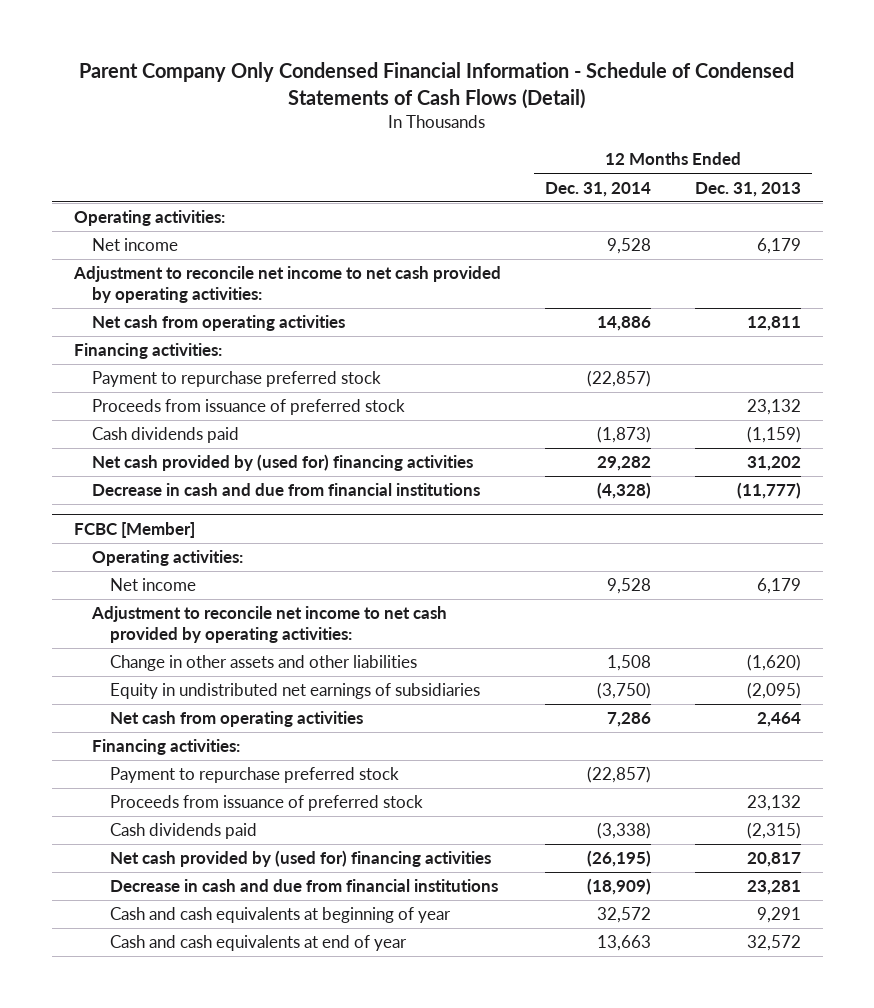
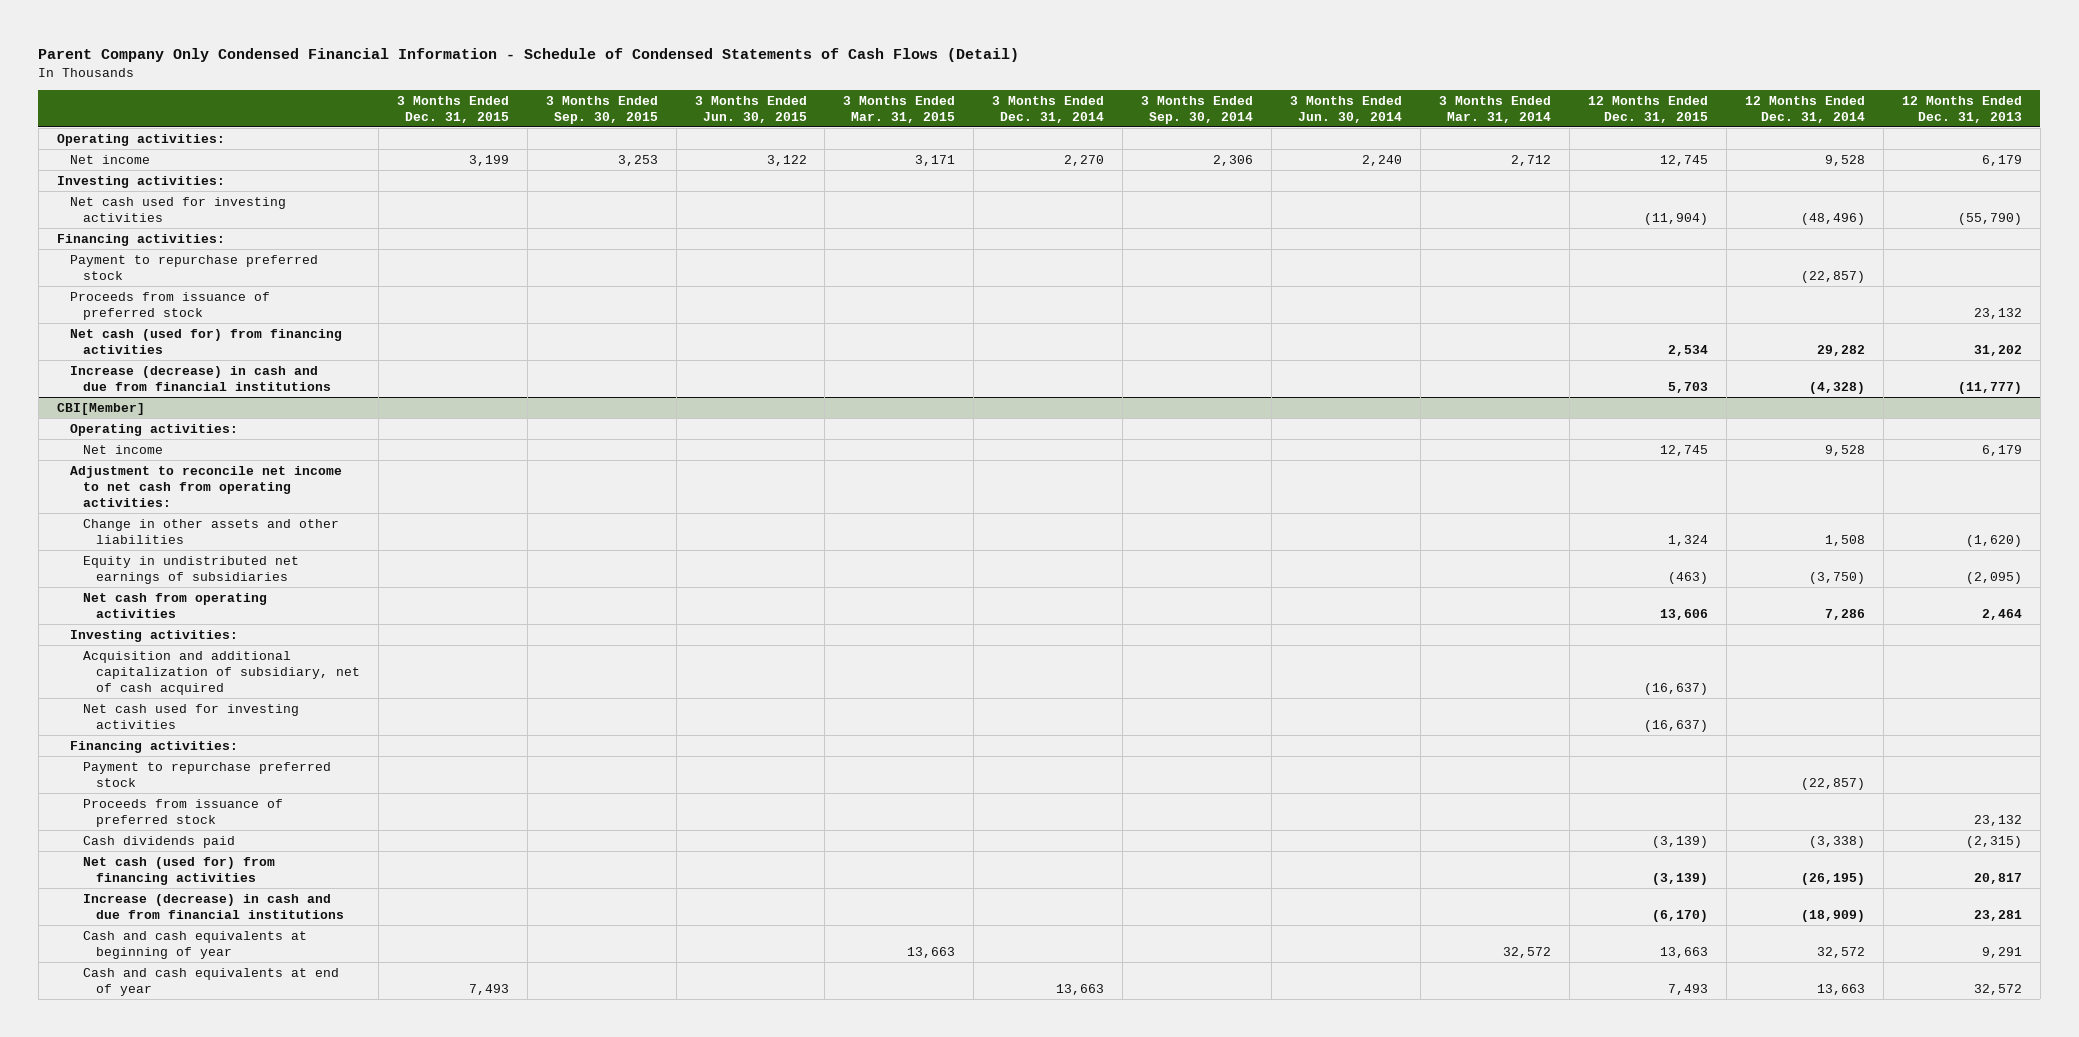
none -> [396,95,509,123] 3 Months Ended Dec. 31, 2015
none -> [545,95,658,124] 3 Months Ended Sep. 30, 2015
none -> [694,95,807,123] 3 Months Ended Jun. 30, 2015
none -> [843,95,956,123] 3 Months Ended Mar. 31, 2015
none -> [992,95,1105,123] 3 Months Ended Dec. 31, 2014
none -> [1141,95,1254,124] 3 Months Ended Sep. 30, 2014
none -> [1290,95,1403,123] 3 Months Ended Jun. 30, 2014
none -> [1439,95,1552,123] 3 Months Ended Mar. 31, 2014
none -> [1588,95,1709,123] 12 Months Ended Dec. 31, 2015
[72,266,501,304] Adjustment to reconcile net income to net cash provided by operating activities: -> none
[91,315,345,332] Net cash from operating activities -> none
none -> [56,175,225,188] Investing activities:
none -> [69,196,286,222] Net cash used for investing activities
[91,427,239,444] Cash dividends paid -> none
[91,454,473,472] Net cash provided by (used for) financing activities -> [69,328,342,354] Net cash (used for) from financing activities
[91,483,480,497] Decrease in cash and due from financial institutions -> [69,365,331,391] Increase (decrease) in cash and due from financial institutions
[73,521,195,538] FCBC [Member] -> [56,402,145,415] CBI[Member]
[90,606,447,644] Adjustment to reconcile net income to net cash provided by operating activities: -> [69,465,342,507] Adjustment to reconcile net income to net cash from operating activities:
none -> [69,629,238,642] Investing activities:
none -> [82,650,360,695] Acquisition and additional capitalization of subsidiary, net of cash acquired
none -> [82,703,299,729] Net cash used for investing activities
[109,850,491,868] Net cash provided by (used for) financing activities -> [82,856,275,885] Net cash (used for) from financing activities
[109,879,498,893] Decrease in cash and due from financial institutions -> [82,893,344,919] Increase (decrease) in cash and due from financial institutions

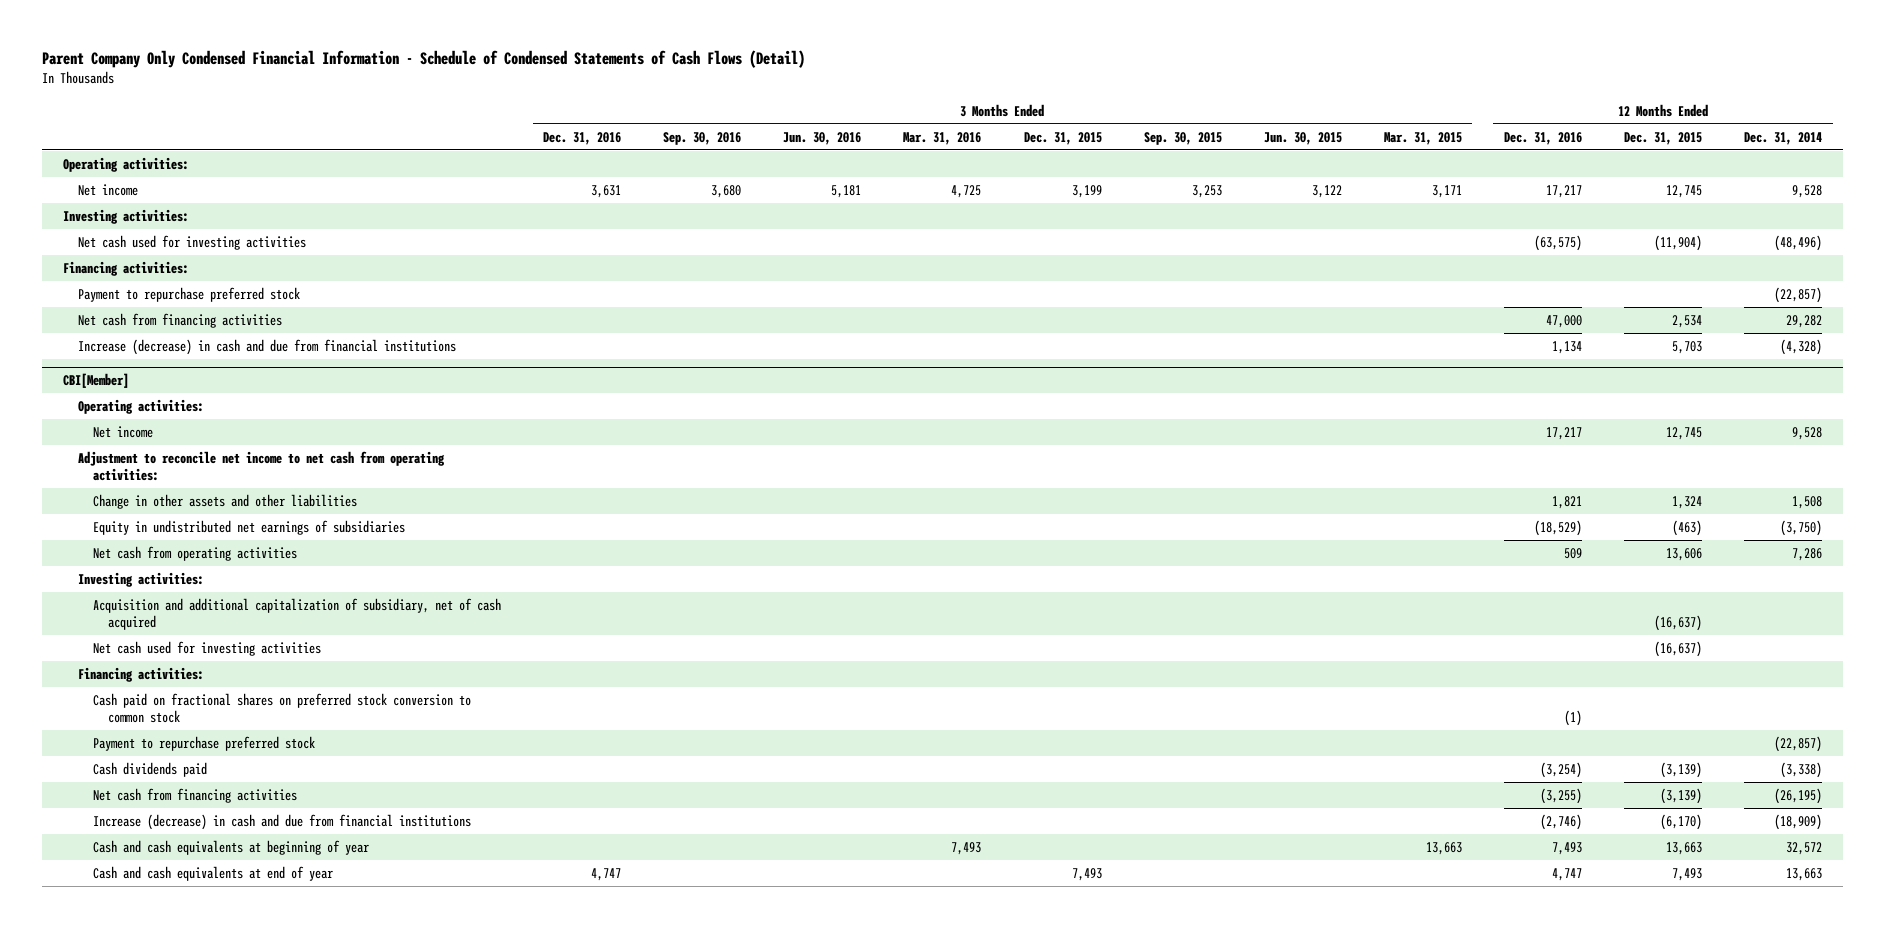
[992,95,1105,123] 3 Months Ended Dec. 31, 2014 -> none
[1141,95,1254,124] 3 Months Ended Sep. 30, 2014 -> none
[1290,95,1403,123] 3 Months Ended Jun. 30, 2014 -> none
[1439,95,1552,123] 3 Months Ended Mar. 31, 2014 -> none
[1901,95,2022,123] 12 Months Ended Dec. 31, 2013 -> none
none -> [543,131,622,145] Dec. 31, 2016
none -> [663,131,742,145] Sep. 30, 2016
none -> [783,131,862,145] Jun. 30, 2016
none -> [903,131,982,145] Mar. 31, 2016
none -> [1503,131,1582,145] Dec. 31, 2016
[69,291,270,320] Proceeds from issuance of preferred stock -> none
[69,328,342,354] Net cash (used for) from financing activities -> [78,312,283,328] Net cash from financing activities
none -> [92,692,471,723] Cash paid on fractional shares on preferred stock conversion to common stock
[82,798,283,827] Proceeds from issuance of preferred stock -> none
[82,856,275,885] Net cash (used for) from financing activities -> [92,787,297,803] Net cash from financing activities

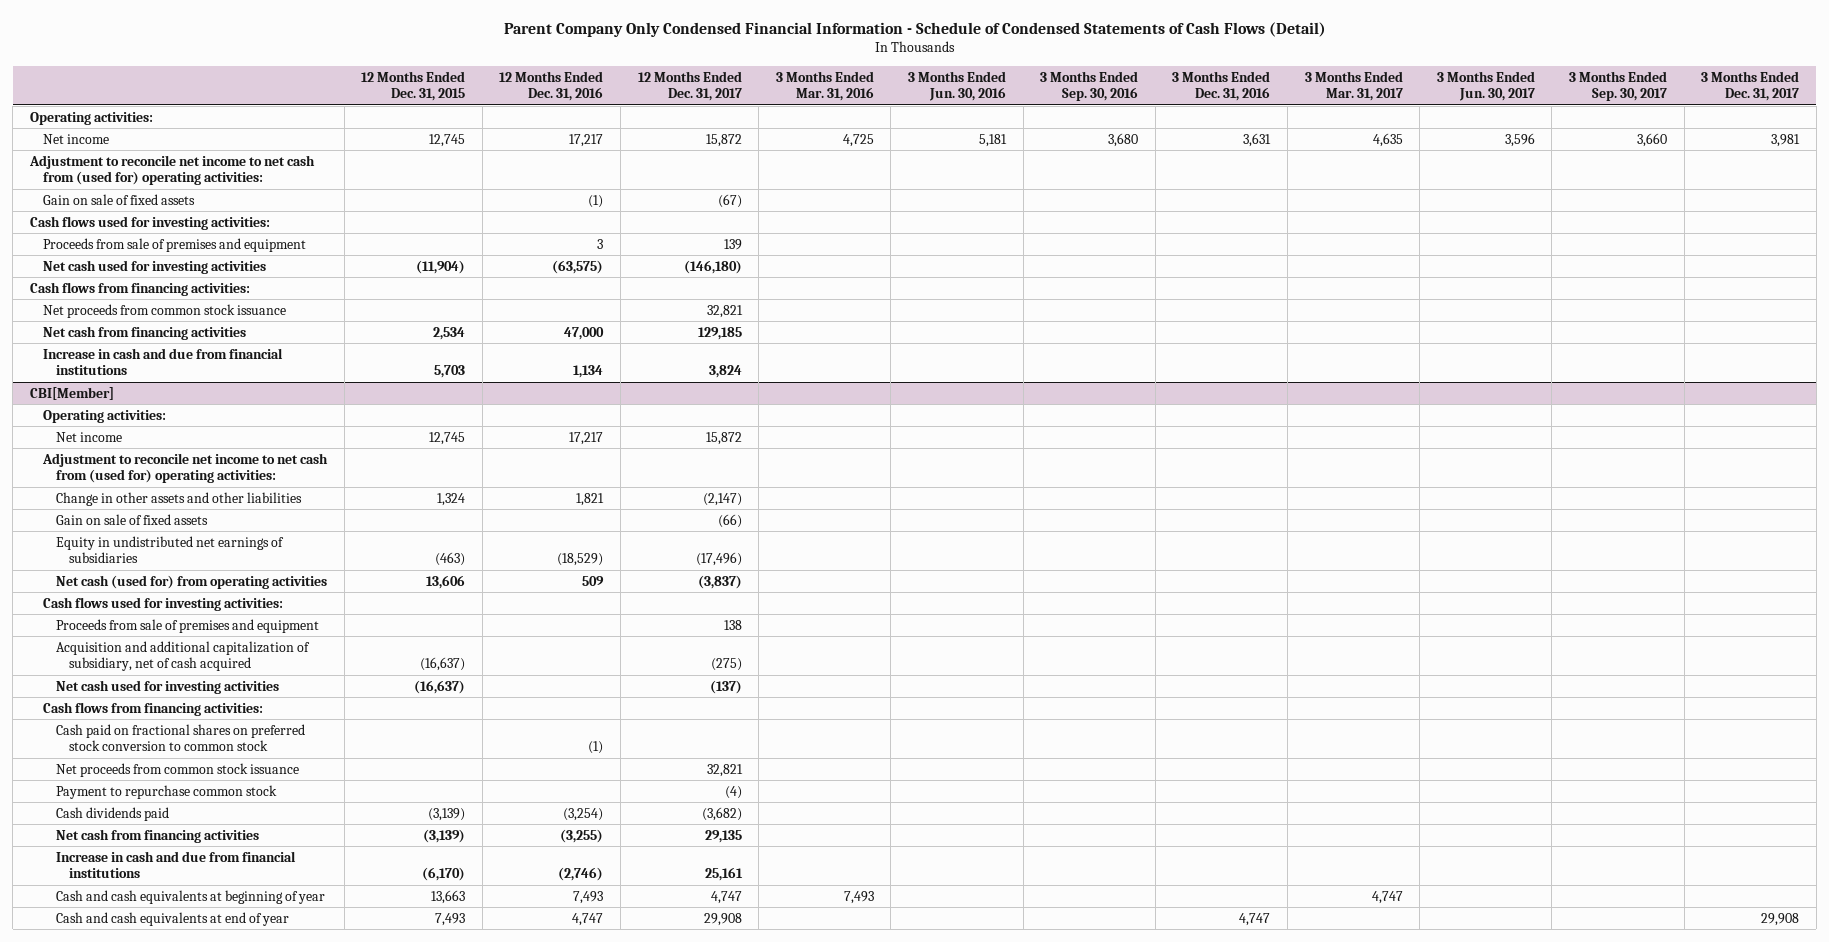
[1023,131,1102,145] Dec. 31, 2015 -> none
[1143,131,1222,145] Sep. 30, 2015 -> none
[1263,131,1342,145] Jun. 30, 2015 -> none
[1383,131,1462,145] Mar. 31, 2015 -> none
[1744,131,1823,145] Dec. 31, 2014 -> none
none -> [637,70,742,102] 12 Months Ended Dec. 31, 2017
none -> [1304,70,1403,102] 3 Months Ended Mar. 31, 2017
none -> [1436,70,1535,102] 3 Months Ended Jun. 30, 2017
none -> [1568,70,1667,102] 3 Months Ended Sep. 30, 2017
none -> [1701,70,1800,102] 3 Months Ended Dec. 31, 2017
none -> [29,154,316,186] Adjustment to reconcile net income to net cash from (used for) operating activities:
none -> [43,193,196,205] Gain on sale of fixed assets
[63,208,190,224] Investing activities: -> [30,215,271,230] Cash flows used for investing activities:
none -> [43,237,307,252] Proceeds from sale of premises and equipment
[78,286,301,302] Payment to repurchase preferred stock -> none
[63,260,190,276] Financing activities: -> [30,281,251,296] Cash flows from financing activities:
none -> [43,303,287,318] Net proceeds from common stock issuance
[78,338,457,355] Increase (decrease) in cash and due from financial institutions -> [43,347,284,376] Increase in cash and due from financial institutions
[78,450,446,481] Adjustment to reconcile net income to net cash from operating activities: -> [42,452,329,484] Adjustment to reconcile net income to net cash from (used for) operating activities:
none -> [56,513,209,525] Gain on sale of fixed assets
[92,545,297,561] Net cash from operating activities -> [56,574,328,589] Net cash (used for) from operating activities
[78,571,205,587] Investing activities: -> [43,596,284,611] Cash flows used for investing activities:
none -> [56,618,320,633] Proceeds from sale of premises and equipment
[78,666,205,682] Financing activities: -> [43,701,264,716] Cash flows from financing activities:
none -> [56,762,300,777] Net proceeds from common stock issuance
[92,735,315,751] Payment to repurchase preferred stock -> [56,784,278,799] Payment to repurchase common stock
[92,813,471,830] Increase (decrease) in cash and due from financial institutions -> [56,850,297,879] Increase in cash and due from financial institutions

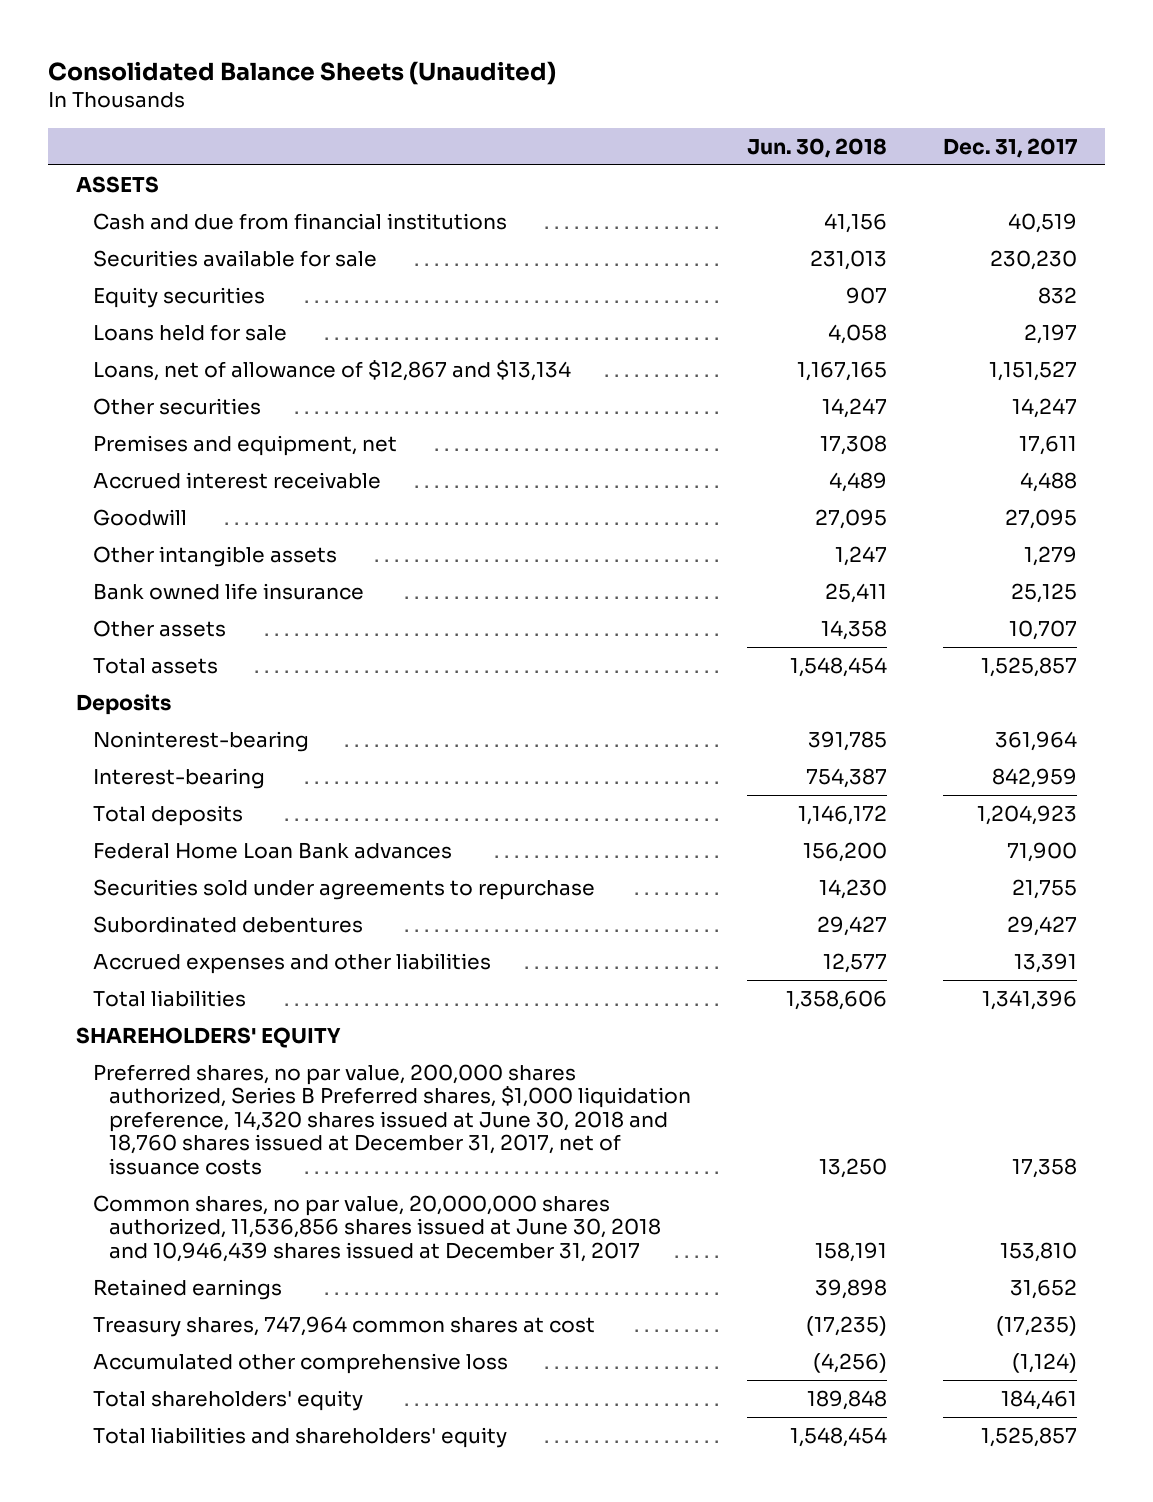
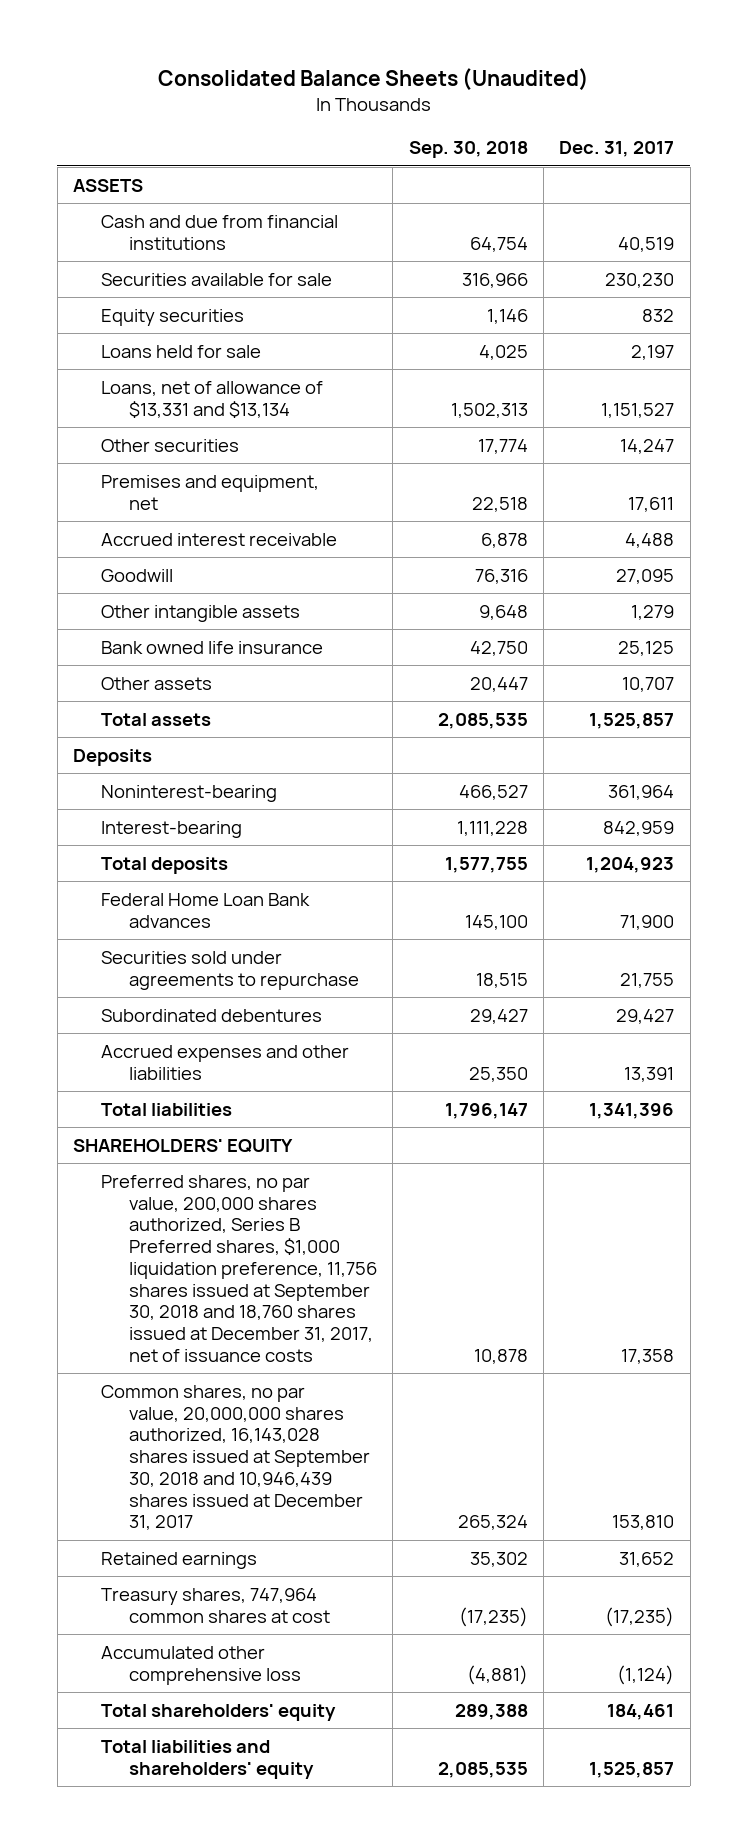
[746,137,887,158] Jun. 30, 2018 -> none
none -> [408,141,528,159] Sep. 30, 2018
[92,359,571,381] Loans, net of allowance of $12,867 and $13,134 -> [101,380,324,418] Loans, net of allowance of $13,331 and $13,134
[92,1063,692,1176] Preferred shares, no par value, 200,000 shares authorized, Series B Preferred shares, $1,000 liquidation preference, 14,320 shares issued at June 30, 2018 and 18,760 shares issued at December 31, 2017, net of issuance costs -> [101,1174,377,1362] Preferred shares, no par value, 200,000 shares authorized, Series B Preferred shares, $1,000 liquidation preference, 11,756 shares issued at September 30, 2018 and 18,760 shares issued at December 31, 2017, net of issuance costs
[92,1194,662,1262] Common shares, no par value, 20,000,000 shares authorized, 11,536,856 shares issued at June 30, 2018 and 10,946,439 shares issued at December 31, 2017 -> [101,1384,370,1531] Common shares, no par value, 20,000,000 shares authorized, 16,143,028 shares issued at September 30, 2018 and 10,946,439 shares issued at December 31, 2017

